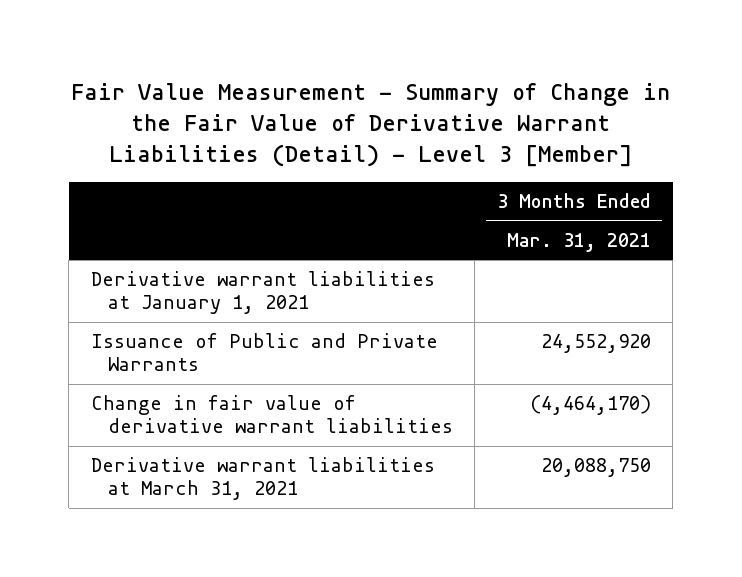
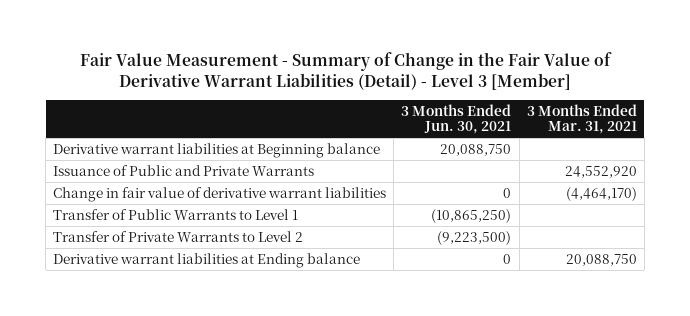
none -> [401,103,512,135] 3 Months Ended Jun. 30, 2021
[90,271,435,315] Derivative warrant liabilities at January 1, 2021 -> [53,142,381,158] Derivative warrant liabilities at Beginning balance
none -> [53,208,299,220] Transfer of Public Warrants to Level 1
none -> [53,230,304,242] Transfer of Private Warrants to Level 2
[90,457,435,501] Derivative warrant liabilities at March 31, 2021 -> [53,252,361,268] Derivative warrant liabilities at Ending balance

